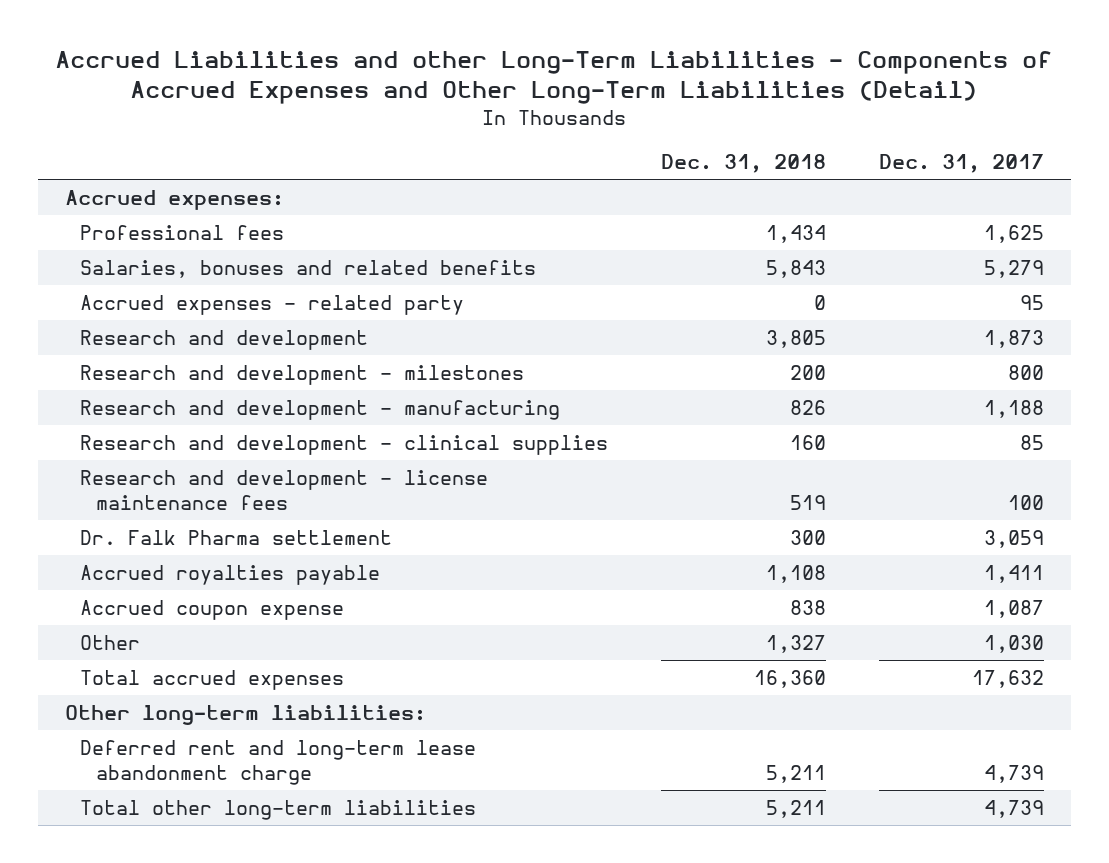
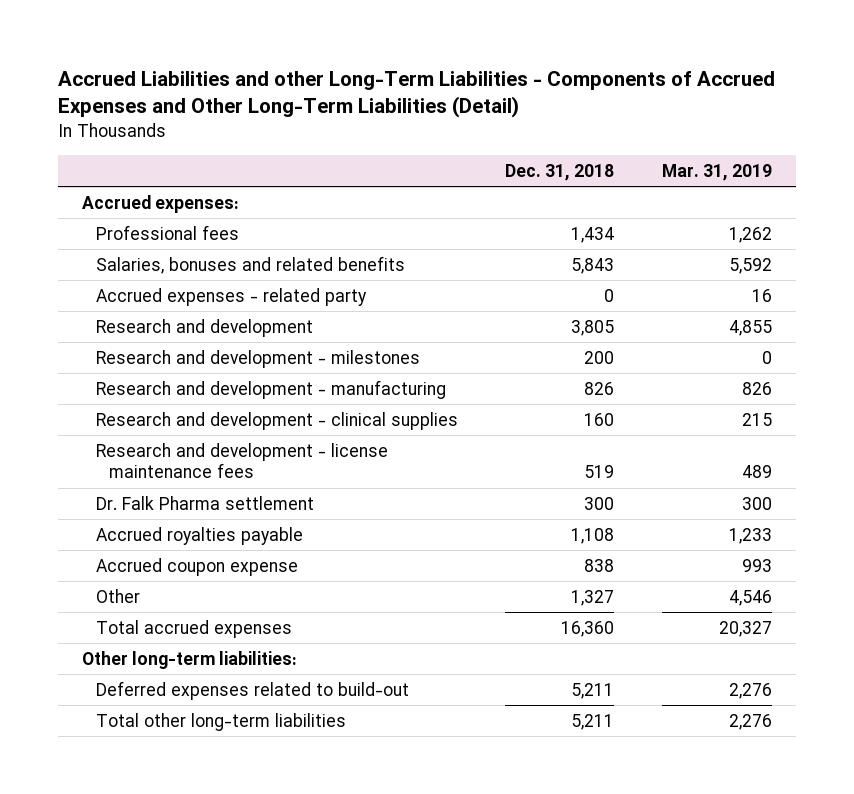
[879,154,1045,174] Dec. 31, 2017 -> none
none -> [661,163,772,181] Mar. 31, 2019
[80,740,477,785] Deferred rent and long-term lease abandonment charge -> [95,680,409,700] Deferred expenses related to build-out

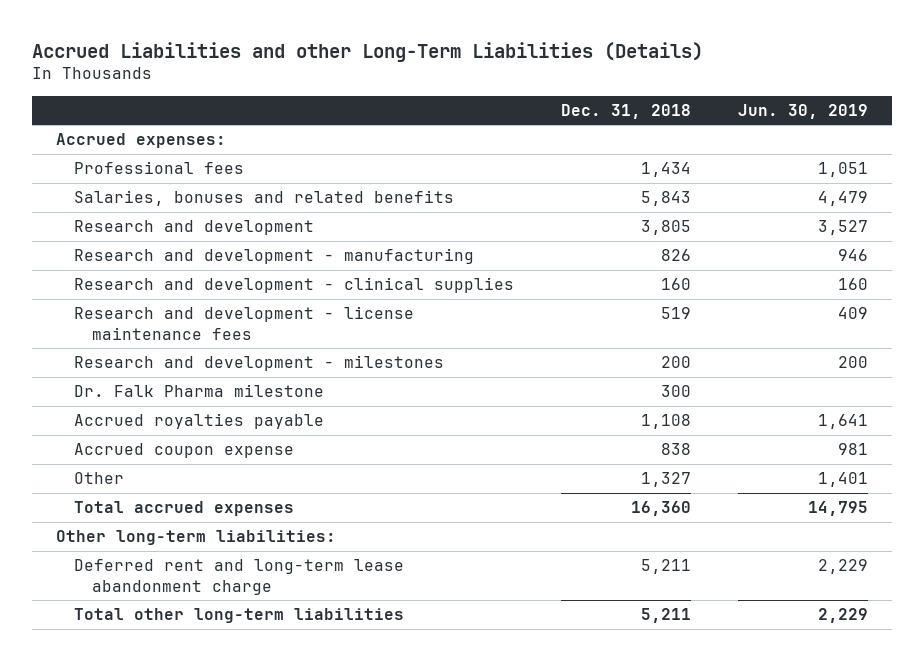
[58,70,776,119] Accrued Liabilities and other Long-Term Liabilities - Components of Accrued Expenses and Other Long-Term Liabilities (Detail) -> [32,41,704,62] Accrued Liabilities and other Long-Term Liabilities (Details)
[661,163,772,181] Mar. 31, 2019 -> none
none -> [738,103,869,119] Jun. 30, 2019
[95,287,367,306] Accrued expenses - related party -> none
[95,349,420,368] Research and development - milestones -> [74,355,445,372] Research and development - milestones
[95,495,314,510] Dr. Falk Pharma settlement -> [74,384,325,398] Dr. Falk Pharma milestone
[95,680,409,700] Deferred expenses related to build-out -> [74,559,405,595] Deferred rent and long-term lease abandonment charge

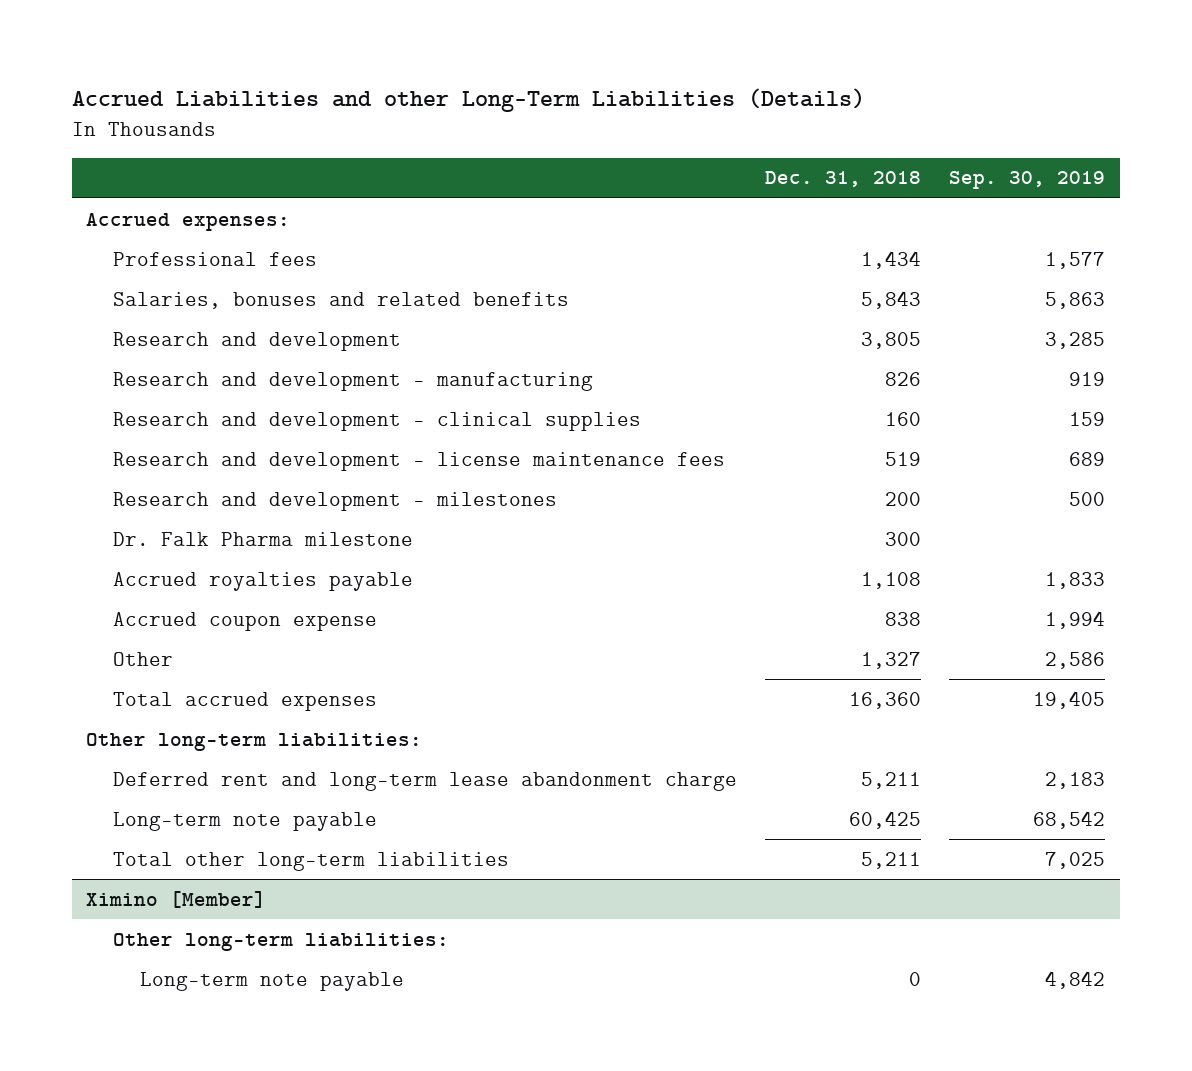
[738,103,869,119] Jun. 30, 2019 -> none
none -> [949,171,1106,190] Sep. 30, 2019
none -> [113,811,378,831] Long-term note payable
none -> [86,890,267,908] Ximino [Member]
none -> [113,932,450,951] Other long-term liabilities:
none -> [140,971,405,991] Long-term note payable

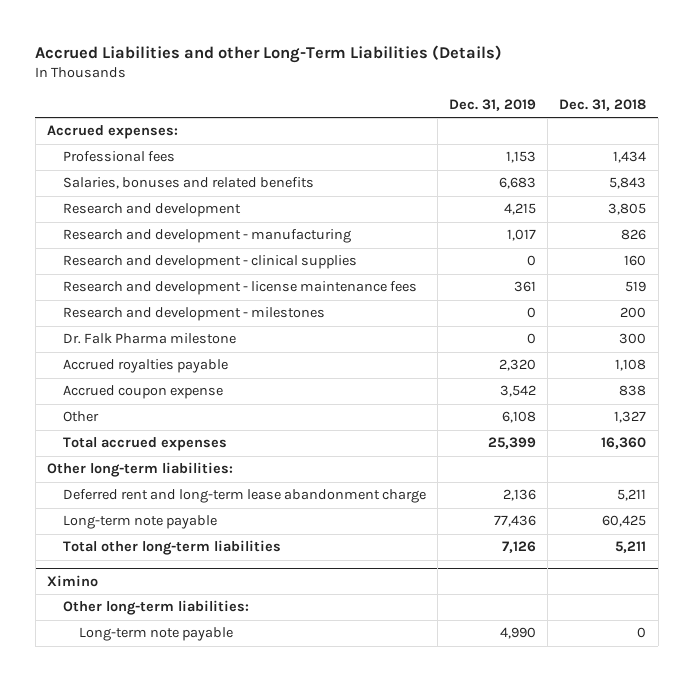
[949,171,1106,190] Sep. 30, 2019 -> none
none -> [449,98,537,111] Dec. 31, 2019
[86,890,267,908] Ximino [Member] -> [46,574,98,587] Ximino

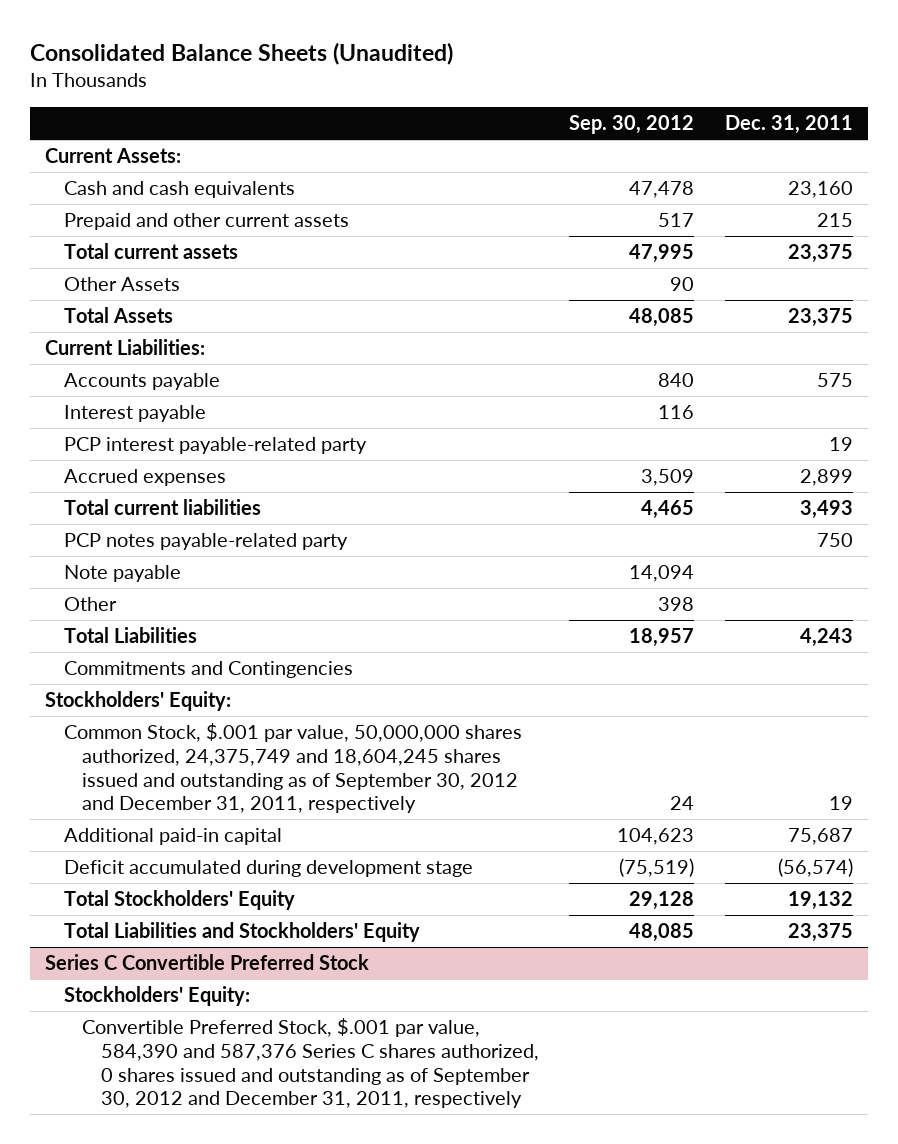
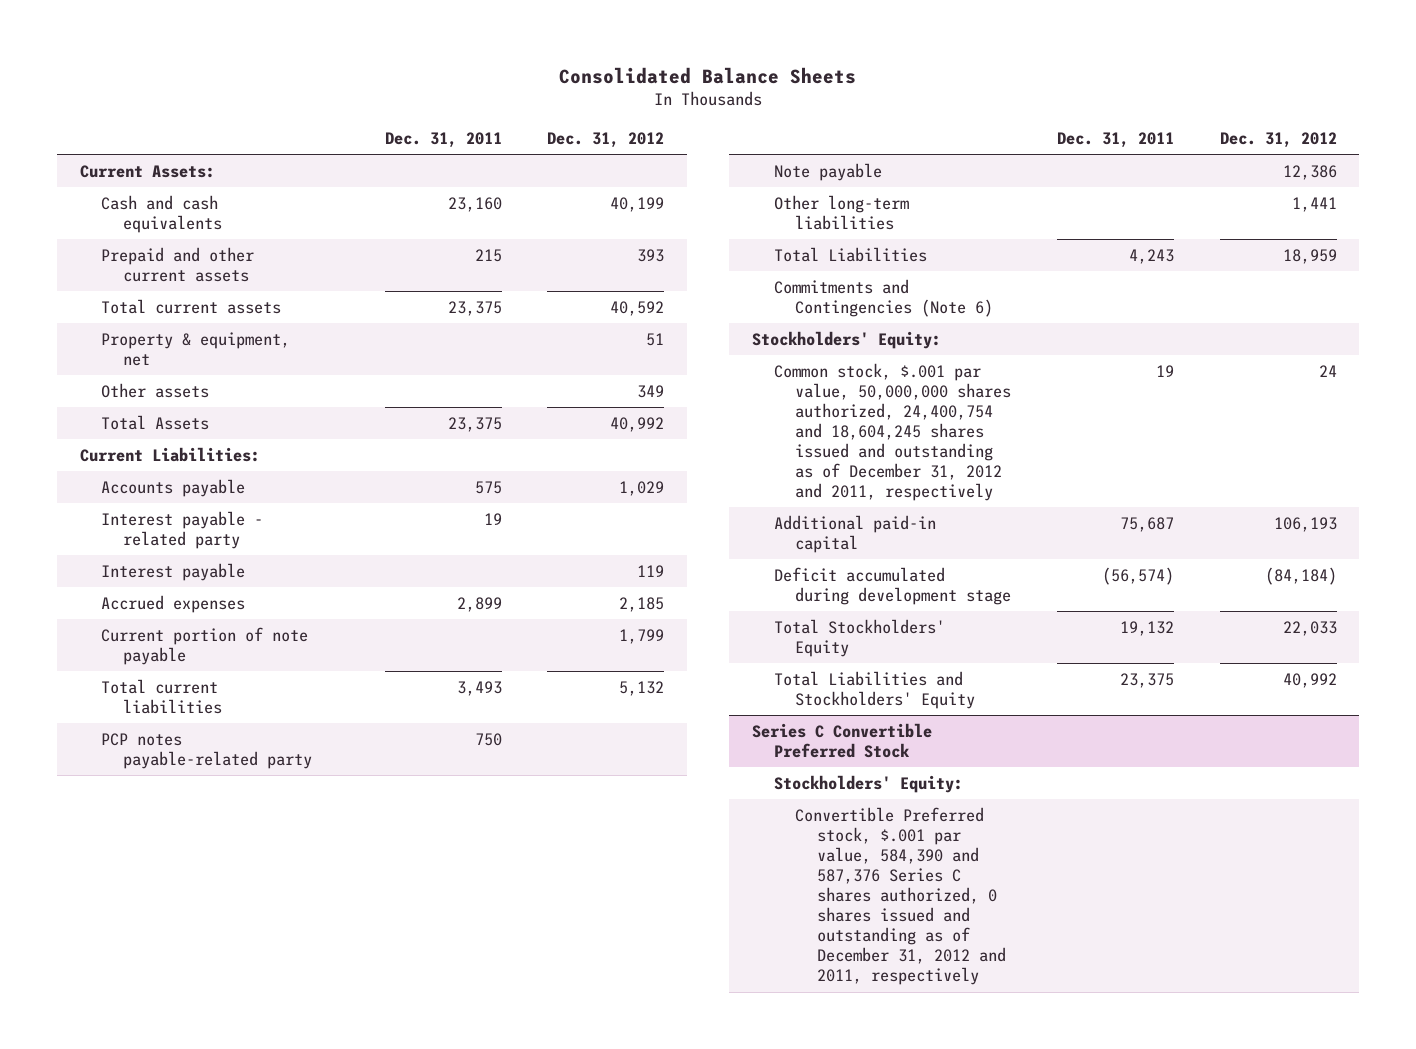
[30,41,454,65] Consolidated Balance Sheets (Unaudited) -> [559,66,857,84] Consolidated Balance Sheets
[569,115,695,135] Sep. 30, 2012 -> none
none -> [547,132,665,149] Dec. 31, 2012
none -> [101,331,291,366] Property & equipment, net
[63,277,180,292] Other Assets -> [101,382,210,398] Other assets
none -> [101,510,264,549] Interest payable - related party
[63,437,367,455] PCP interest payable-related party -> none
none -> [101,626,309,665] Current portion of note payable
[63,597,117,612] Other -> none
none -> [773,194,909,230] Other long-term liabilities
[63,661,353,679] Commitments and Contingencies -> [773,278,994,317] Commitments and Contingencies (Note 6)
[63,723,522,814] Common Stock, $.001 par value, 50,000,000 shares authorized, 24,375,749 and 18,604,245 shares issued and outstanding as of September 30, 2012 and December 31, 2011, respectively -> [773,362,1012,502] Common stock, $.001 par value, 50,000,000 shares authorized, 24,400,754 and 18,604,245 shares issued and outstanding as of December 31, 2012 and 2011, respectively
[82,1018,539,1109] Convertible Preferred Stock, $.001 par value, 584,390 and 587,376 Series C shares authorized, 0 shares issued and outstanding as of September 30, 2012 and December 31, 2011, respectively -> [795,806,1006,986] Convertible Preferred stock, $.001 par value, 584,390 and 587,376 Series C shares authorized, 0 shares issued and outstanding as of December 31, 2012 and 2011, respectively

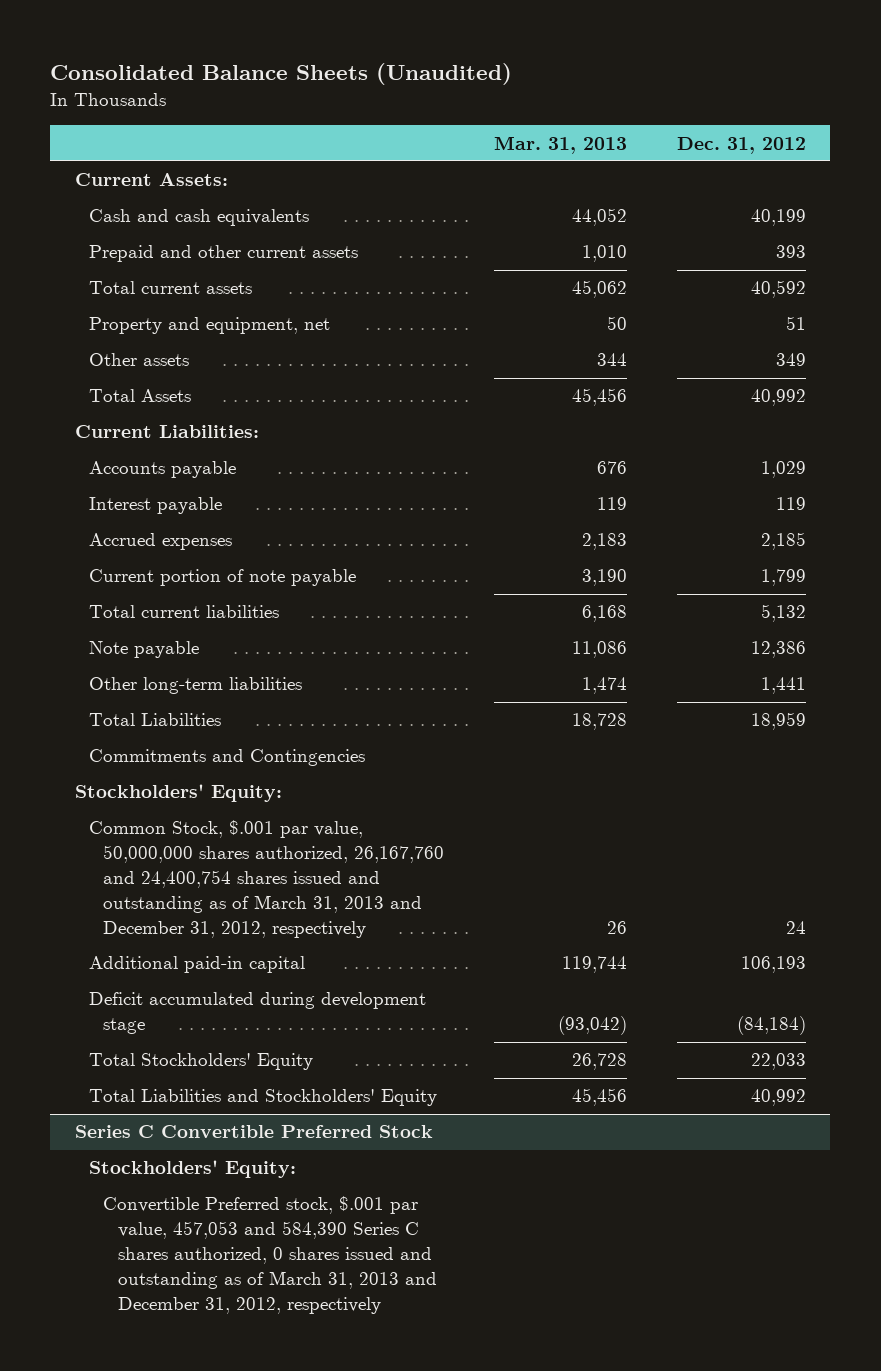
[559,66,857,84] Consolidated Balance Sheets -> [50,63,513,86] Consolidated Balance Sheets (Unaudited)
[384,132,502,149] Dec. 31, 2011 -> none
none -> [494,135,628,154] Mar. 31, 2013
[101,331,291,366] Property & equipment, net -> [89,317,331,335] Property and equipment, net
[101,510,264,549] Interest payable - related party -> none
[101,732,312,769] PCP notes payable-related party -> none
[773,278,994,317] Commitments and Contingencies (Note 6) -> [89,749,366,767] Commitments and Contingencies
[773,362,1012,502] Common stock, $.001 par value, 50,000,000 shares authorized, 24,400,754 and 18,604,245 shares issued and outstanding as of December 31, 2012 and 2011, respectively -> [89,820,445,938] Common Stock, $.001 par value, 50,000,000 shares authorized, 26,167,760 and 24,400,754 shares issued and outstanding as of March 31, 2013 and December 31, 2012, respectively
[795,806,1006,986] Convertible Preferred stock, $.001 par value, 584,390 and 587,376 Series C shares authorized, 0 shares issued and outstanding as of December 31, 2012 and 2011, respectively -> [103,1196,437,1314] Convertible Preferred stock, $.001 par value, 457,053 and 584,390 Series C shares authorized, 0 shares issued and outstanding as of March 31, 2013 and December 31, 2012, respectively

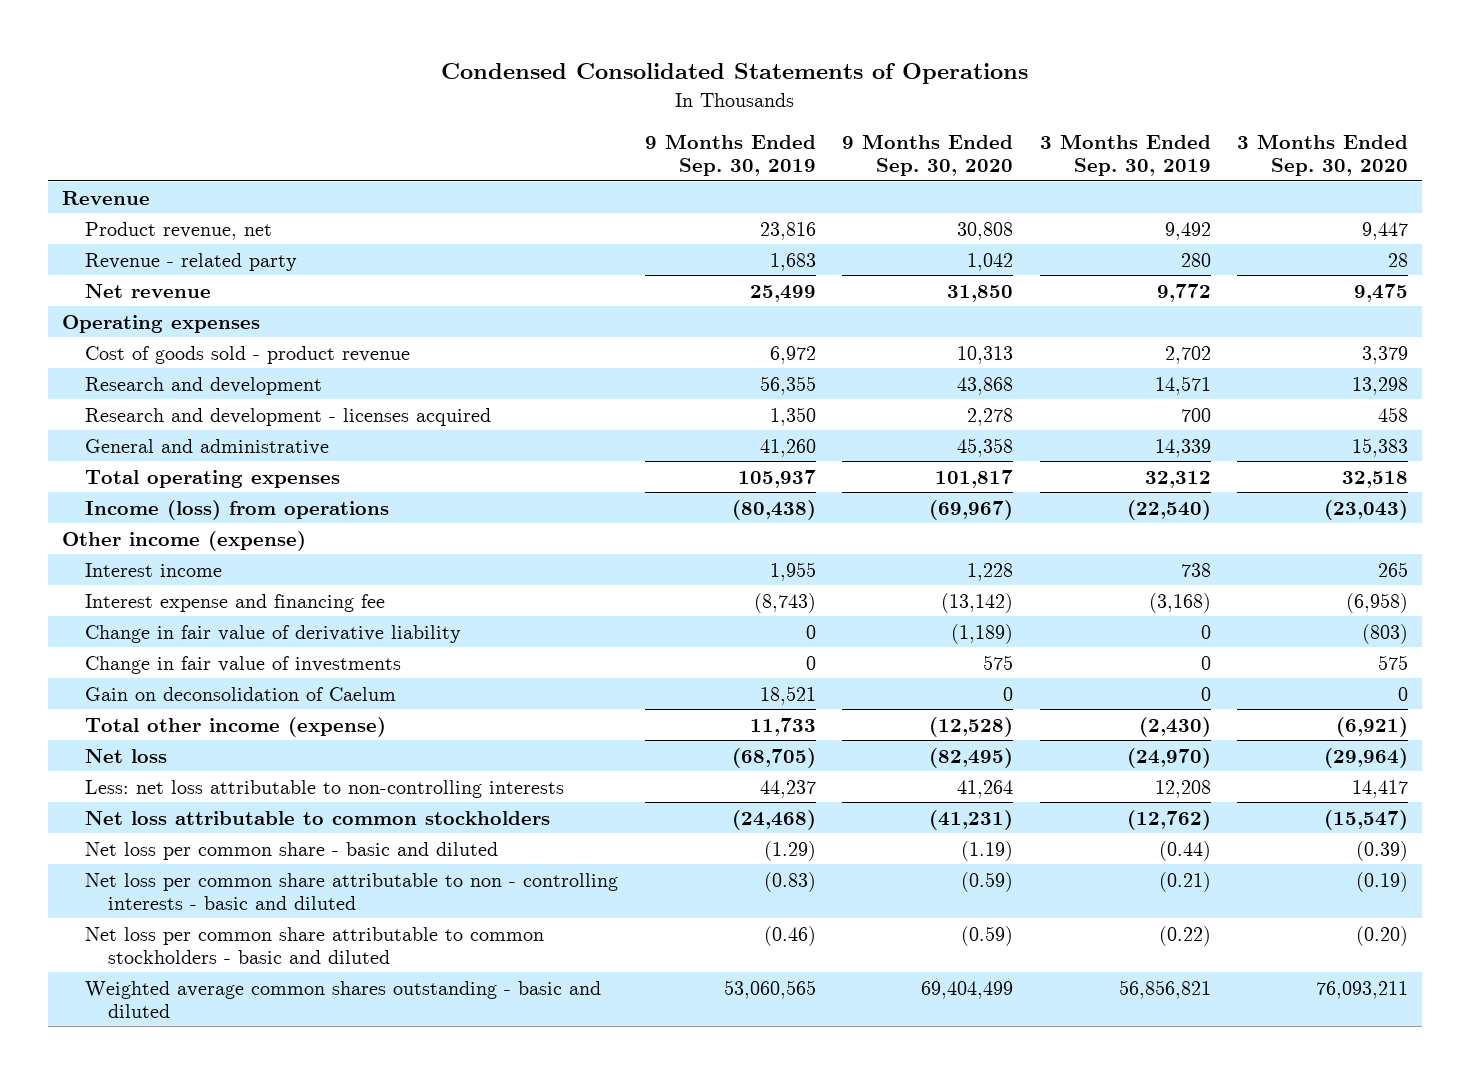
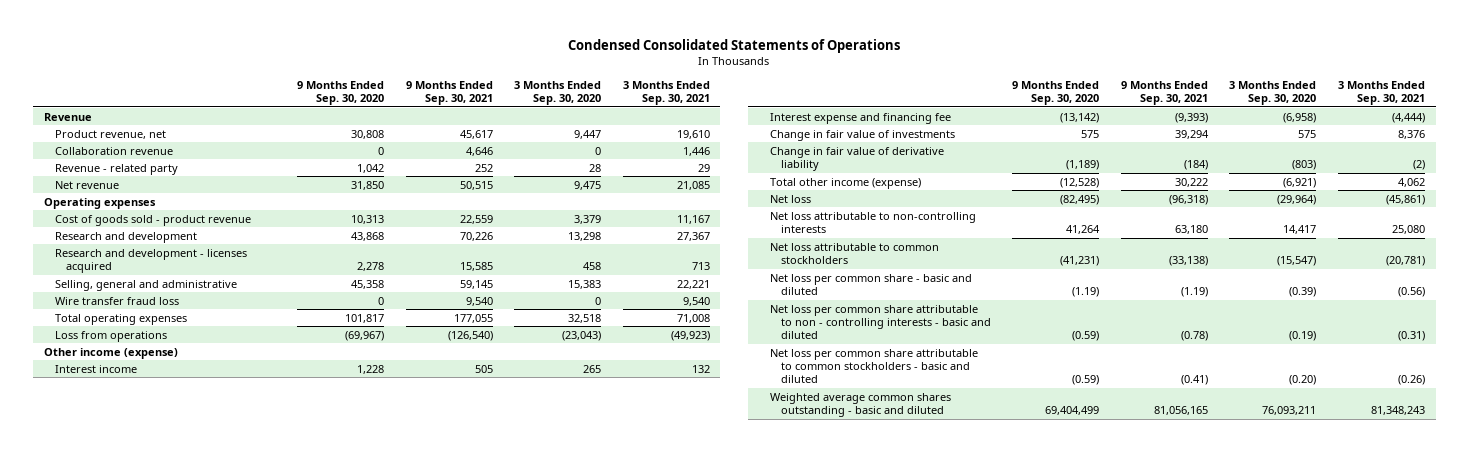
[644,134,816,177] 9 Months Ended Sep. 30, 2019 -> none
[1039,134,1211,177] 3 Months Ended Sep. 30, 2019 -> none
none -> [405,81,493,106] 9 Months Ended Sep. 30, 2021
none -> [622,81,710,106] 3 Months Ended Sep. 30, 2021
none -> [54,146,173,155] Collaboration revenue
[84,438,329,455] General and administrative -> [54,279,237,291] Selling, general and administrative
none -> [54,296,179,305] Wire transfer fraud loss
[84,499,389,520] Income (loss) from operations -> [54,330,167,342] Loss from operations
[84,686,396,701] Gain on deconsolidation of Caelum -> none
[84,624,461,643] Change in fair value of derivative liability -> [769,146,944,171] Change in fair value of derivative liability
[84,779,564,798] Less: net loss attributable to non-controlling interests -> [769,211,976,233] Net loss attributable to non-controlling interests

